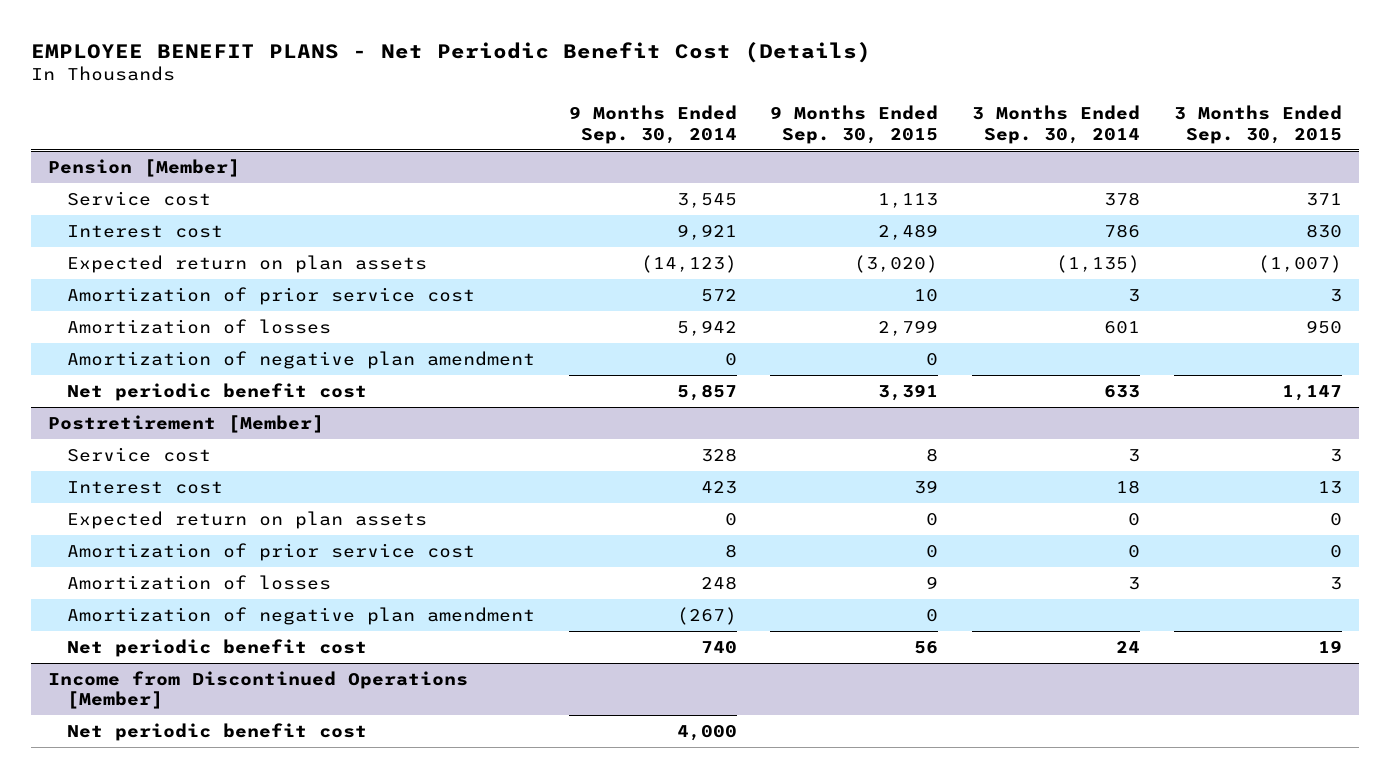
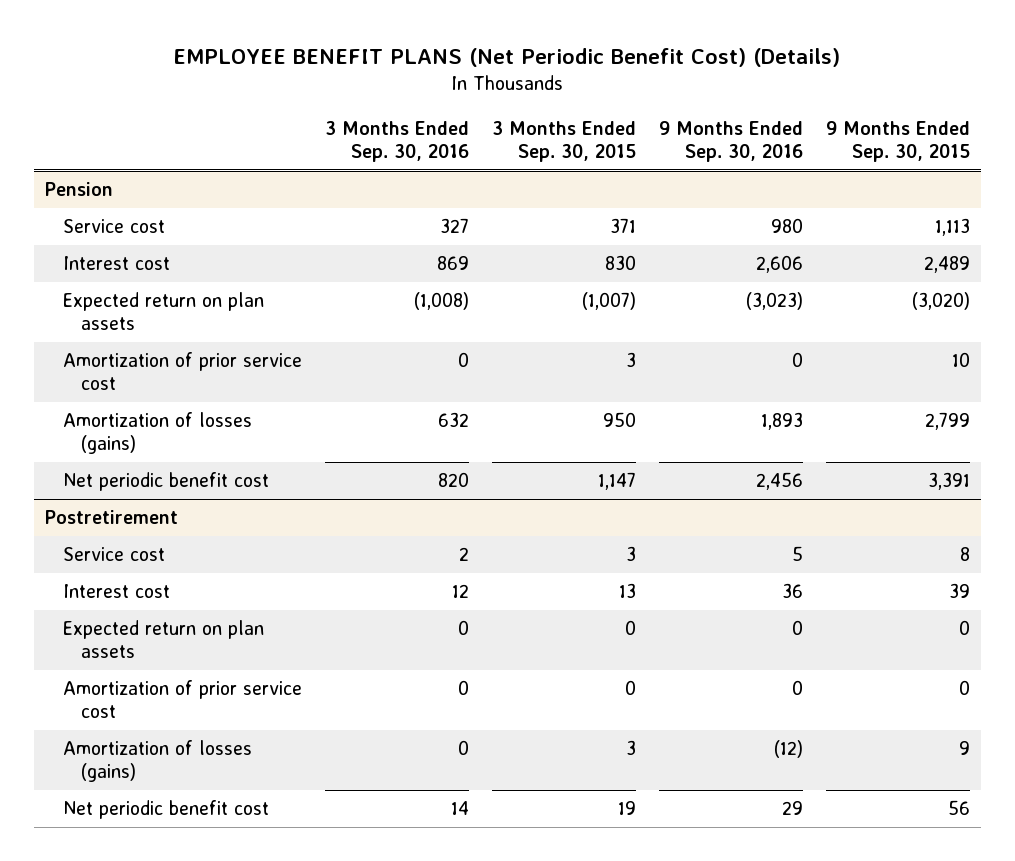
[31,41,872,63] EMPLOYEE BENEFIT PLANS - Net Periodic Benefit Cost (Details) -> [173,47,841,67] EMPLOYEE BENEFIT PLANS (Net Periodic Benefit Cost) (Details)
[568,105,737,144] 9 Months Ended Sep. 30, 2014 -> none
[972,105,1141,144] 3 Months Ended Sep. 30, 2014 -> none
none -> [324,121,469,162] 3 Months Ended Sep. 30, 2016
none -> [658,121,803,162] 9 Months Ended Sep. 30, 2016
[48,158,241,177] Pension [Member] -> [45,182,114,197] Pension
[66,350,535,369] Amortization of negative plan amendment -> none
[66,318,331,334] Amortization of losses -> [63,412,253,454] Amortization of losses (gains)
[48,414,325,433] Postretirement [Member] -> [45,510,179,525] Postretirement
[66,606,535,625] Amortization of negative plan amendment -> none
[66,574,331,590] Amortization of losses -> [63,740,253,782] Amortization of losses (gains)
[48,670,469,710] Income from Discontinued Operations [Member] -> none
[66,722,367,741] Net periodic benefit cost -> none

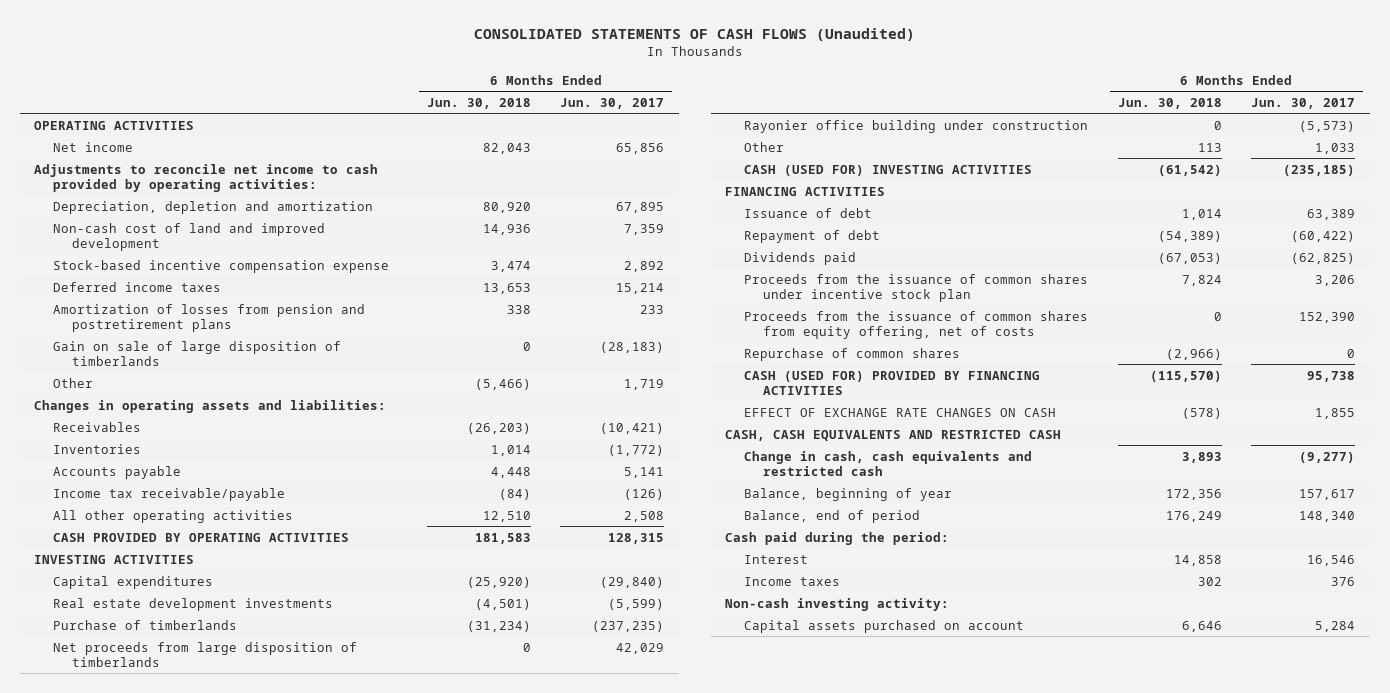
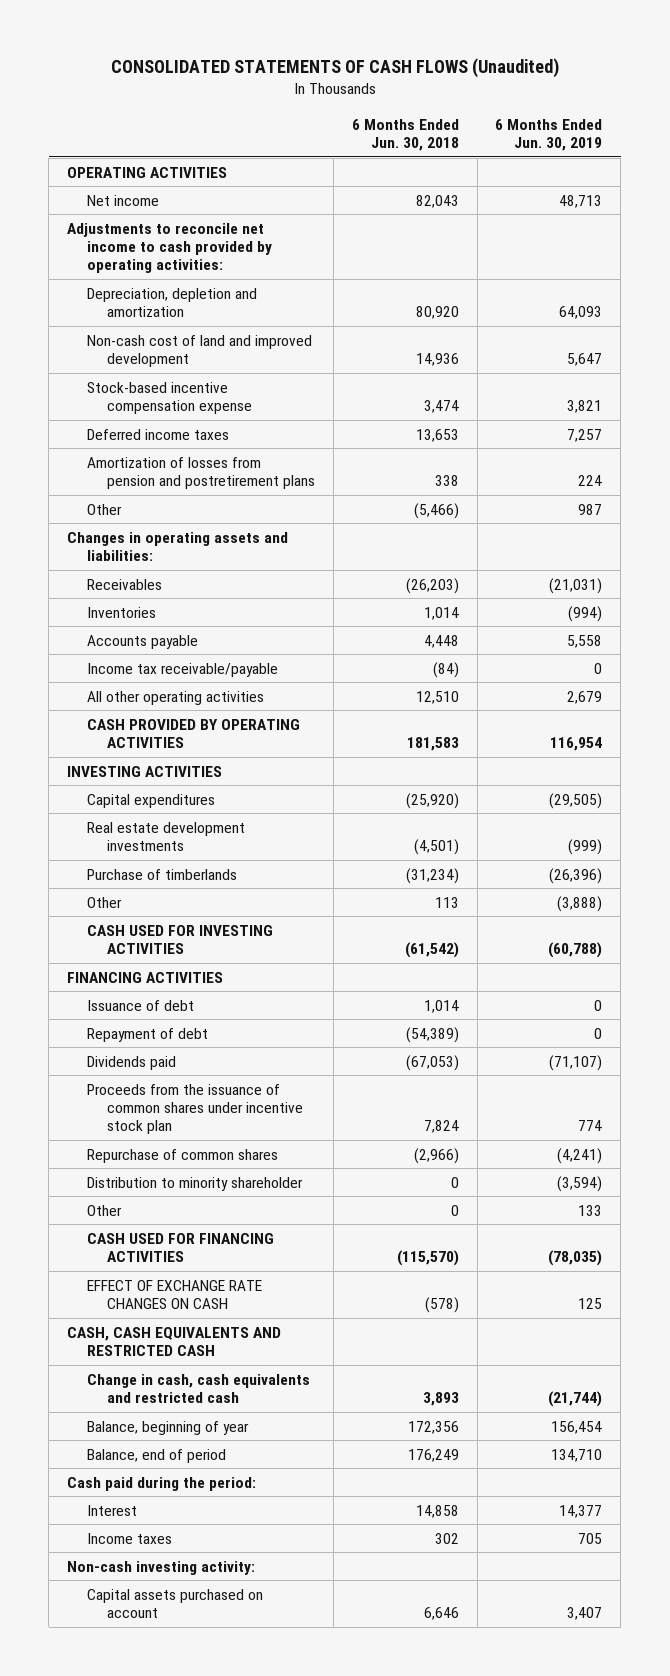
[560,97,665,109] Jun. 30, 2017 -> none
none -> [495,118,603,151] 6 Months Ended Jun. 30, 2019
[53,340,342,367] Gain on sale of large disposition of timberlands -> none
[53,641,358,668] Net proceeds from large disposition of timberlands -> none
[744,119,1089,133] Rayonier office building under construction -> none
[744,164,1033,176] CASH (USED FOR) INVESTING ACTIVITIES -> [87,924,274,955] CASH USED FOR INVESTING ACTIVITIES
[744,310,1089,340] Proceeds from the issuance of common shares from equity offering, net of costs -> none
none -> [87,1176,304,1191] Distribution to minority shareholder
none -> [87,1204,123,1216] Other
[744,370,1041,396] CASH (USED FOR) PROVIDED BY FINANCING ACTIVITIES -> [87,1232,275,1263] CASH USED FOR FINANCING ACTIVITIES

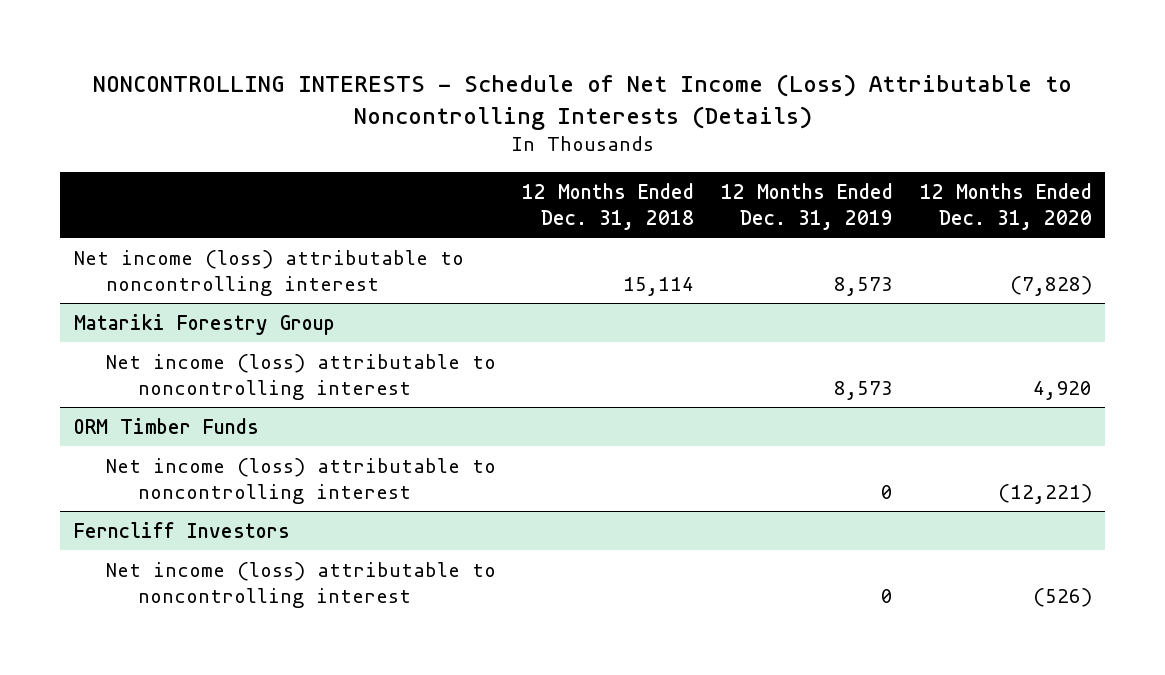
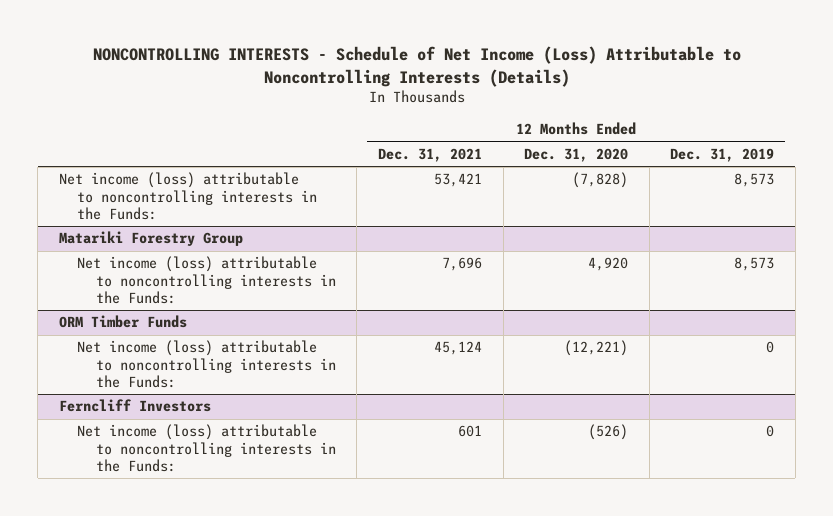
[522,182,695,230] 12 Months Ended Dec. 31, 2018 -> none
none -> [377,147,482,162] Dec. 31, 2021
[73,249,464,296] Net income (loss) attributable to noncontrolling interest -> [59,172,318,220] Net income (loss) attributable to noncontrolling interests in the Funds:
[105,353,496,400] Net income (loss) attributable to noncontrolling interest -> [77,256,336,304] Net income (loss) attributable to noncontrolling interests in the Funds:
[105,457,496,504] Net income (loss) attributable to noncontrolling interest -> [77,340,336,388] Net income (loss) attributable to noncontrolling interests in the Funds:
[105,561,496,608] Net income (loss) attributable to noncontrolling interest -> [77,424,336,472] Net income (loss) attributable to noncontrolling interests in the Funds:

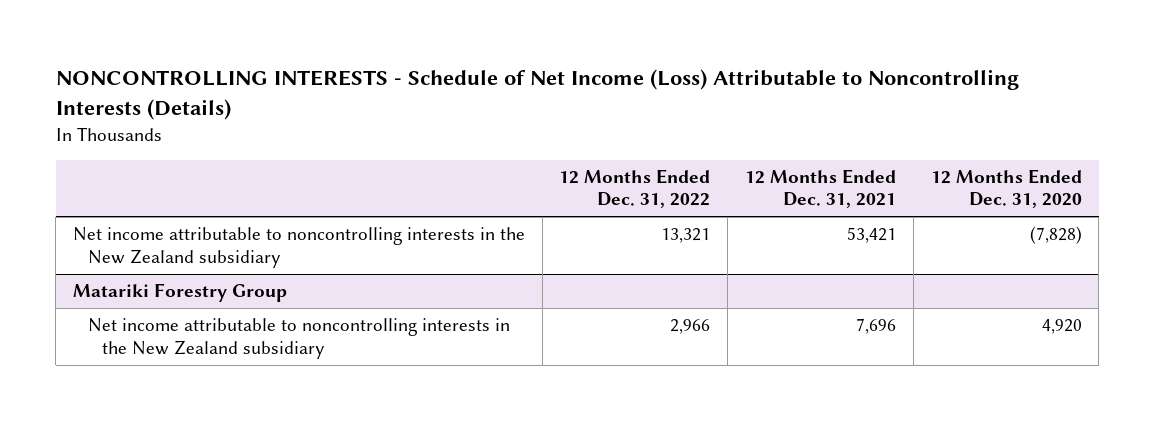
[670,147,775,162] Dec. 31, 2019 -> none
none -> [559,169,711,209] 12 Months Ended Dec. 31, 2022
[59,172,318,220] Net income (loss) attributable to noncontrolling interests in the Funds: -> [72,227,525,268] Net income attributable to noncontrolling interests in the New Zealand subsidiary
[59,315,188,329] ORM Timber Funds -> none
[77,340,336,388] Net income (loss) attributable to noncontrolling interests in the Funds: -> none
[59,399,212,413] Ferncliff Investors -> none
[77,424,336,472] Net income (loss) attributable to noncontrolling interests in the Funds: -> none
[77,256,336,304] Net income (loss) attributable to noncontrolling interests in the Funds: -> [87,318,510,359] Net income attributable to noncontrolling interests in the New Zealand subsidiary

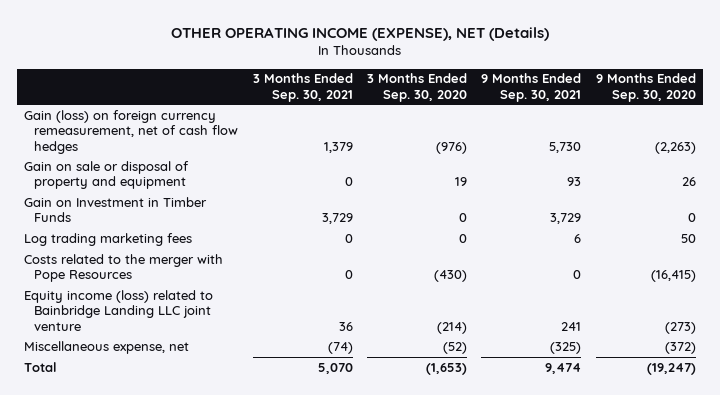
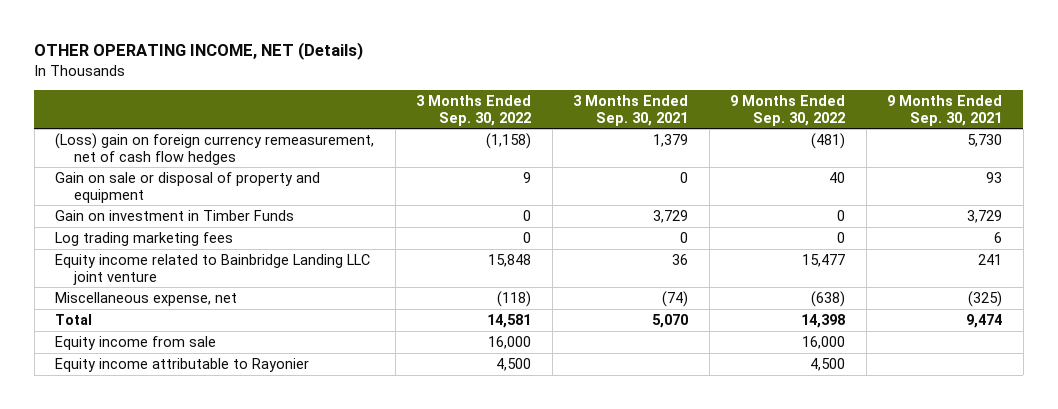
[171,26,550,41] OTHER OPERATING INCOME (EXPENSE), NET (Details) -> [34,42,364,61] OTHER OPERATING INCOME, NET (Details)
[367,73,468,102] 3 Months Ended Sep. 30, 2020 -> none
[595,73,696,102] 9 Months Ended Sep. 30, 2020 -> none
none -> [416,94,532,126] 3 Months Ended Sep. 30, 2022
none -> [730,94,846,126] 9 Months Ended Sep. 30, 2022
[24,109,239,154] Gain (loss) on foreign currency remeasurement, net of cash flow hedges -> [55,132,375,165] (Loss) gain on foreign currency remeasurement, net of cash flow hedges
[24,196,208,223] Gain on Investment in Timber Funds -> [55,209,295,221] Gain on investment in Timber Funds
[24,253,224,283] Costs related to the merger with Pope Resources -> none
[24,289,214,331] Equity income (loss) related to Bainbridge Landing LLC joint venture -> [55,253,371,285] Equity income related to Bainbridge Landing LLC joint venture
none -> [55,335,217,350] Equity income from sale
none -> [55,357,310,372] Equity income attributable to Rayonier

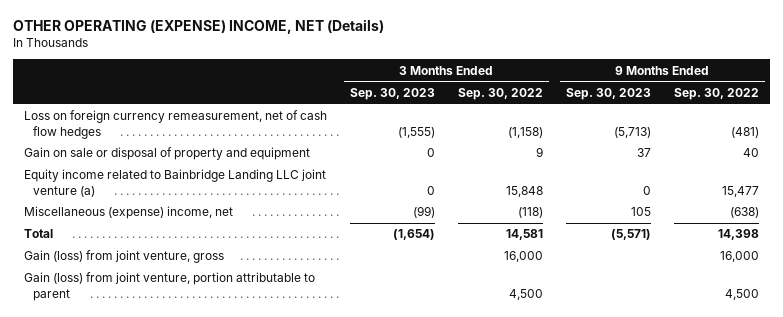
[34,42,364,61] OTHER OPERATING INCOME, NET (Details) -> [12,19,384,35] OTHER OPERATING (EXPENSE) INCOME, NET (Details)
[573,94,689,126] 3 Months Ended Sep. 30, 2021 -> none
[887,94,1003,126] 9 Months Ended Sep. 30, 2021 -> none
none -> [349,87,435,100] Sep. 30, 2023
none -> [565,87,651,100] Sep. 30, 2023
[55,132,375,165] (Loss) gain on foreign currency remeasurement, net of cash flow hedges -> [24,110,328,139] Loss on foreign currency remeasurement, net of cash flow hedges
[55,209,295,221] Gain on investment in Timber Funds -> none
[55,231,234,246] Log trading marketing fees -> none
[55,253,371,285] Equity income related to Bainbridge Landing LLC joint venture -> [24,169,327,197] Equity income related to Bainbridge Landing LLC joint venture (a)
[55,291,238,306] Miscellaneous expense, net -> [24,206,234,220] Miscellaneous (expense) income, net
[55,335,217,350] Equity income from sale -> [24,250,225,264] Gain (loss) from joint venture, gross
[55,357,310,372] Equity income attributable to Rayonier -> [24,272,316,301] Gain (loss) from joint venture, portion attributable to parent

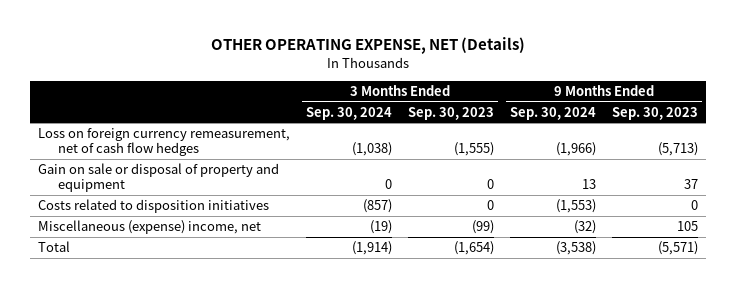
[12,19,384,35] OTHER OPERATING (EXPENSE) INCOME, NET (Details) -> [210,37,525,55] OTHER OPERATING EXPENSE, NET (Details)
[457,87,543,100] Sep. 30, 2022 -> none
[673,87,759,100] Sep. 30, 2022 -> none
none -> [306,106,393,120] Sep. 30, 2024
none -> [509,106,596,120] Sep. 30, 2024
[24,169,327,197] Equity income related to Bainbridge Landing LLC joint venture (a) -> none
none -> [38,199,270,214] Costs related to disposition initiatives
[24,250,225,264] Gain (loss) from joint venture, gross -> none
[24,272,316,301] Gain (loss) from joint venture, portion attributable to parent -> none

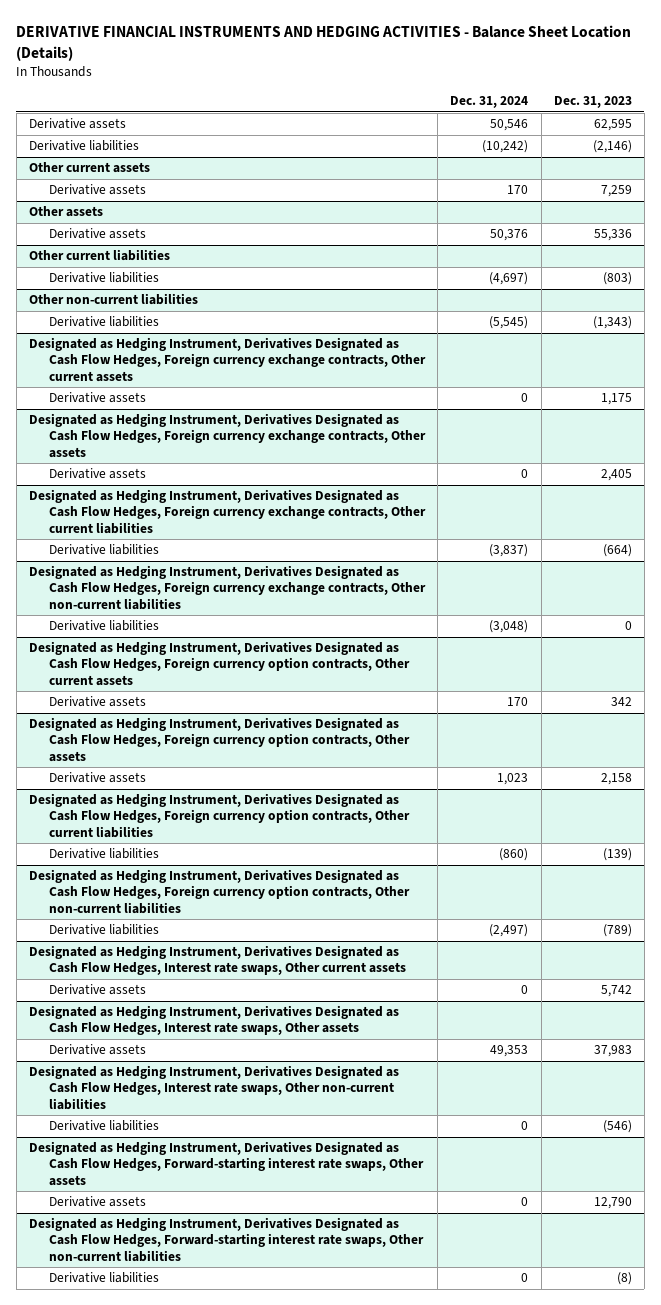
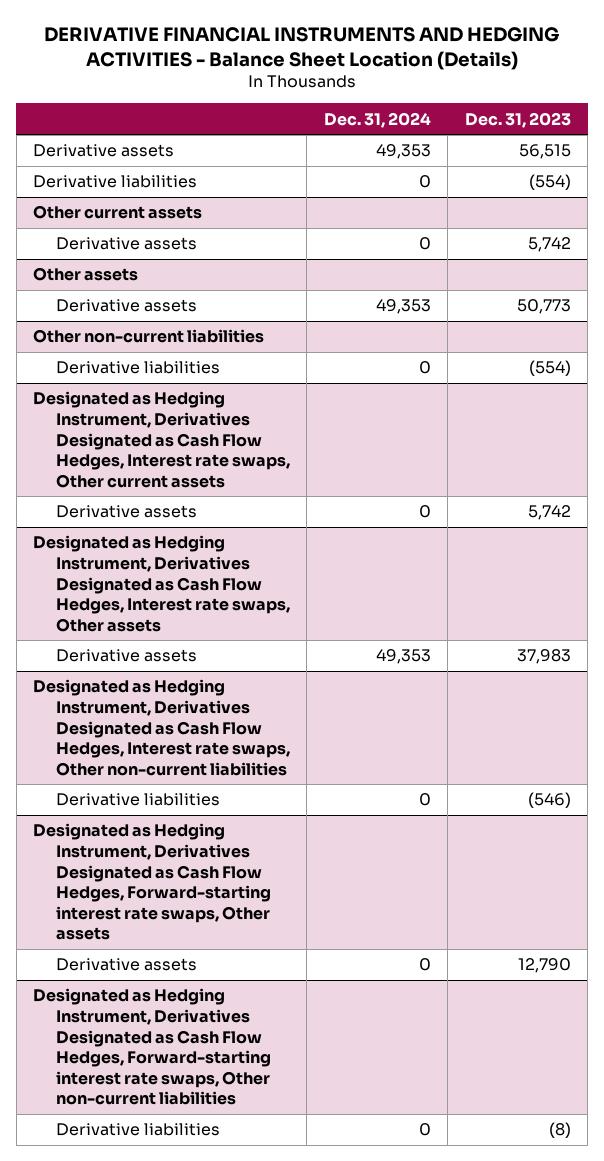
[490,119,529,132] 50,546 -> [375,144,431,160] 49,353
[593,119,632,132] 62,595 -> [518,144,571,160] 56,515
[482,140,529,154] (10,242) -> [418,175,431,189] 0
[592,140,632,154] (2,146) -> [528,174,571,191] (554)
[507,185,529,195] 170 -> [418,237,431,251] 0
[600,185,632,198] 7,259 -> [527,237,571,253] 5,742
[28,249,170,262] Other current liabilities -> none
[49,272,160,284] Derivative liabilities -> none
[490,229,529,242] 50,376 -> [375,299,431,315] 49,353
[593,229,632,242] 55,336 -> [516,299,571,315] 50,773
[28,337,427,382] Designated as Hedging Instrument, Derivatives Designated as Cash Flow Hedges, Foreign currency exchange contracts, Other current assets -> none
[49,392,147,404] Derivative assets -> none
[28,413,427,458] Designated as Hedging Instrument, Derivatives Designated as Cash Flow Hedges, Foreign currency exchange contracts, Other assets -> none
[49,468,147,480] Derivative assets -> none
[28,489,427,534] Designated as Hedging Instrument, Derivatives Designated as Cash Flow Hedges, Foreign currency exchange contracts, Other current liabilities -> none
[49,544,160,556] Derivative liabilities -> none
[28,565,427,610] Designated as Hedging Instrument, Derivatives Designated as Cash Flow Hedges, Foreign currency exchange contracts, Other non-current liabilities -> none
[49,620,160,632] Derivative liabilities -> none
[28,641,411,686] Designated as Hedging Instrument, Derivatives Designated as Cash Flow Hedges, Foreign currency option contracts, Other current assets -> none
[49,696,147,708] Derivative assets -> none
[28,717,411,762] Designated as Hedging Instrument, Derivatives Designated as Cash Flow Hedges, Foreign currency option contracts, Other assets -> none
[49,772,147,784] Derivative assets -> none
[28,793,411,838] Designated as Hedging Instrument, Derivatives Designated as Cash Flow Hedges, Foreign currency option contracts, Other current liabilities -> none
[49,848,160,860] Derivative liabilities -> none
[28,869,411,914] Designated as Hedging Instrument, Derivatives Designated as Cash Flow Hedges, Foreign currency option contracts, Other non-current liabilities -> none
[49,924,160,936] Derivative liabilities -> none
[489,316,529,330] (5,545) -> [418,361,431,375] 0
[592,316,632,330] (1,343) -> [528,360,571,377] (554)

